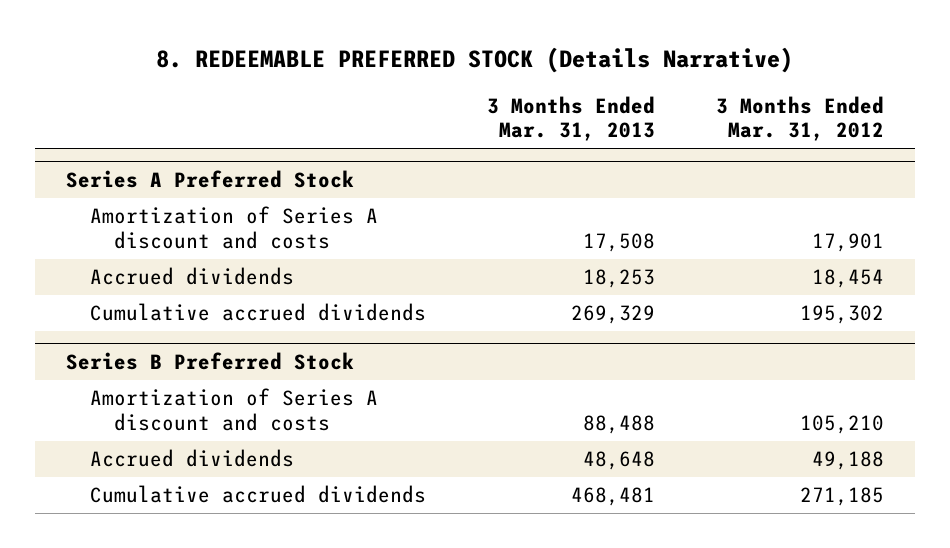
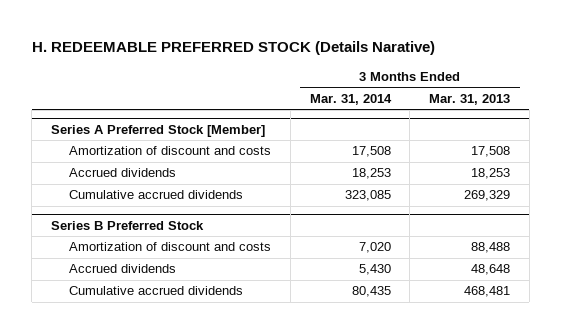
[155,46,793,73] 8. REDEEMABLE PREFERRED STOCK (Details Narrative) -> [31,41,435,56] H. REDEEMABLE PREFERRED STOCK (Details Narative)
[716,95,885,142] 3 Months Ended Mar. 31, 2012 -> none
none -> [309,93,392,105] Mar. 31, 2014
[65,169,354,188] Series A Preferred Stock -> [50,124,265,137] Series A Preferred Stock [Member]
[89,206,378,250] Amortization of Series A discount and costs -> [69,146,272,156] Amortization of discount and costs
[89,388,378,432] Amortization of Series A discount and costs -> [69,242,272,252] Amortization of discount and costs

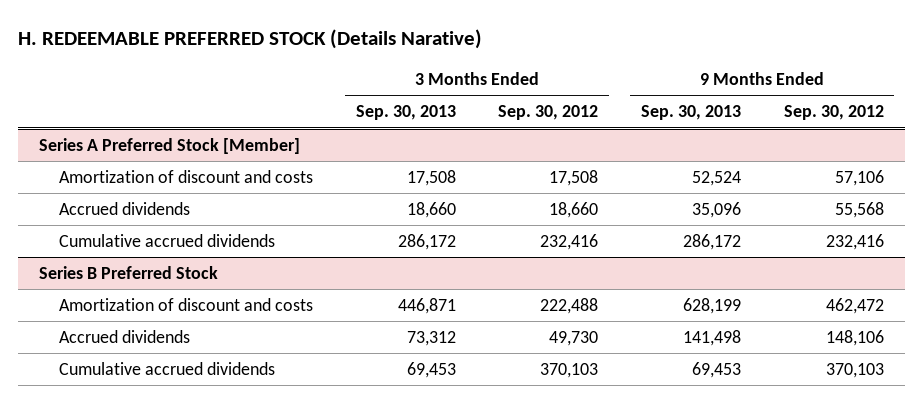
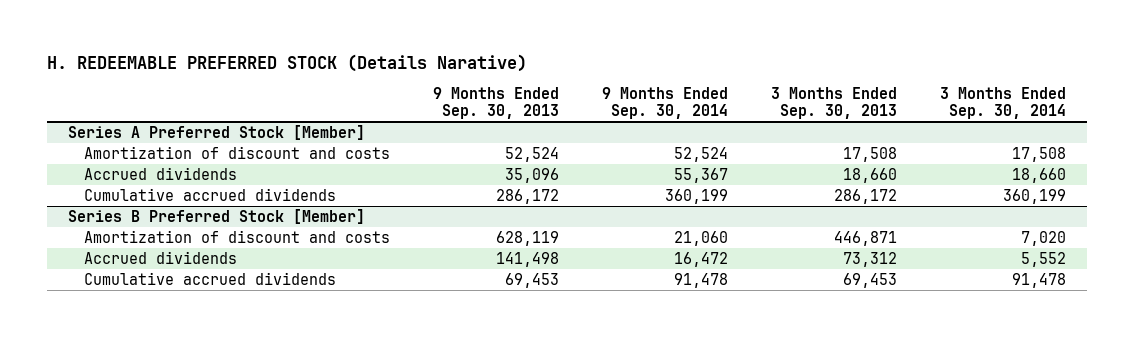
[498,105,599,121] Sep. 30, 2012 -> none
[783,105,884,121] Sep. 30, 2012 -> none
none -> [601,87,728,120] 9 Months Ended Sep. 30, 2014
none -> [939,87,1066,120] 3 Months Ended Sep. 30, 2014
[38,265,218,279] Series B Preferred Stock -> [68,208,366,224] Series B Preferred Stock [Member]
[683,297,742,314] 628,199 -> [495,230,559,246] 628,119

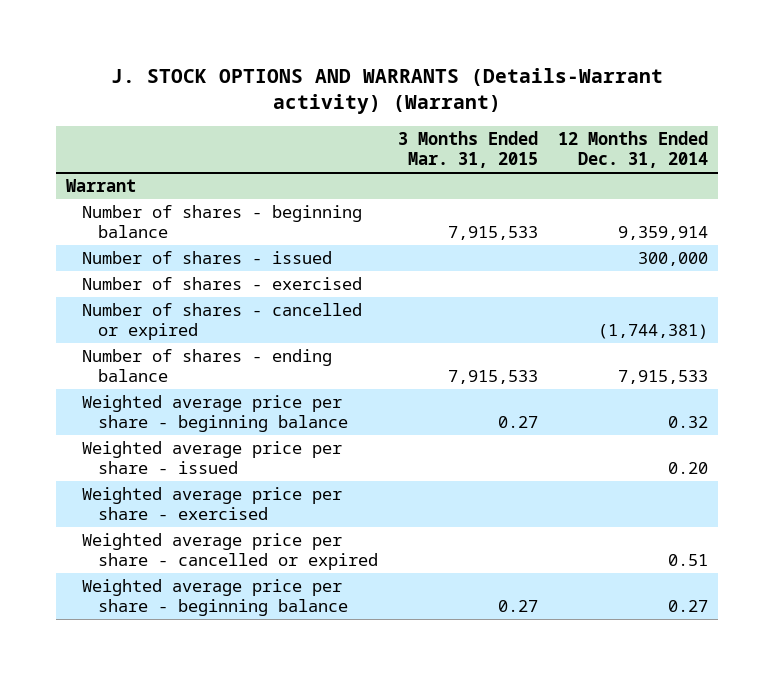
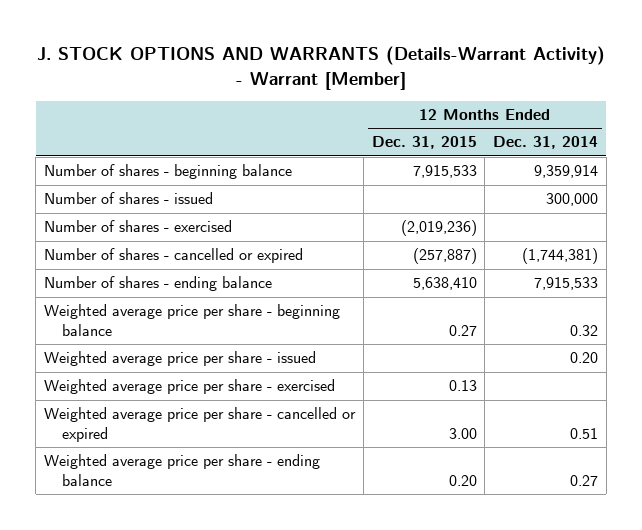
[111,67,664,114] J. STOCK OPTIONS AND WARRANTS (Details-Warrant activity) (Warrant) -> [37,46,606,90] J. STOCK OPTIONS AND WARRANTS (Details-Warrant Activity) - Warrant [Member]
[398,130,539,169] 3 Months Ended Mar. 31, 2015 -> none
none -> [371,136,477,150] Dec. 31, 2015
[66,179,137,193] Warrant -> none
[82,579,349,617] Weighted average price per share - beginning balance -> [44,454,321,486] Weighted average price per share - ending balance

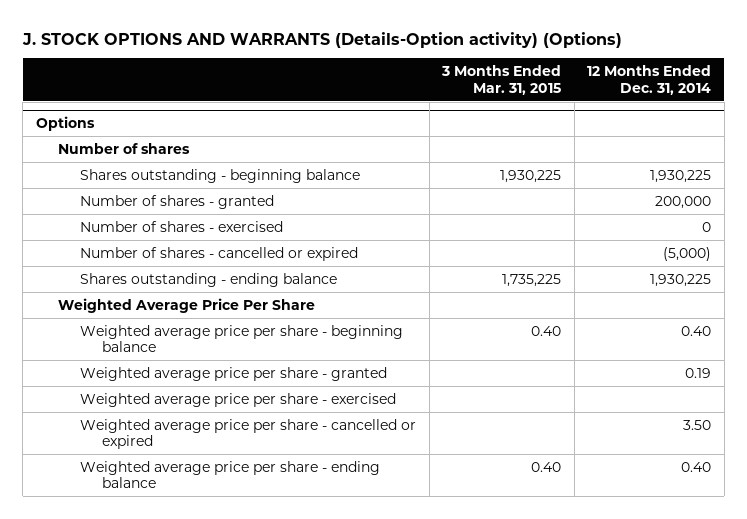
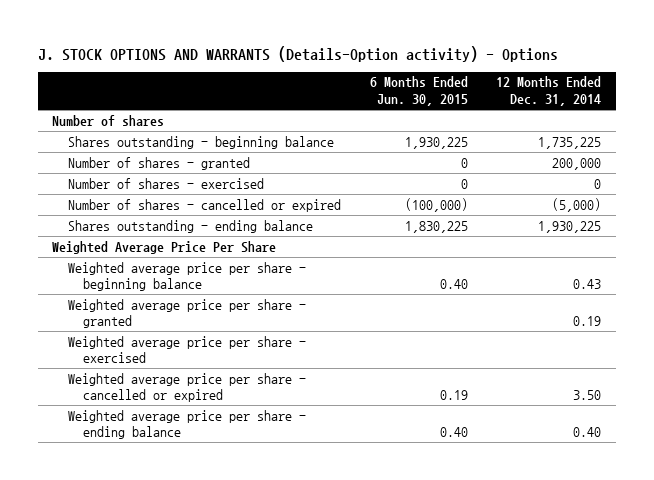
[21,31,622,48] J. STOCK OPTIONS AND WARRANTS (Details-Option activity) (Options) -> [37,45,558,62] J. STOCK OPTIONS AND WARRANTS (Details-Option activity) - Options
[441,65,562,95] 3 Months Ended Mar. 31, 2015 -> none
none -> [369,76,468,107] 6 Months Ended Jun. 30, 2015
[35,116,95,132] Options -> none
[650,169,712,183] 1,930,225 -> [538,136,602,149] 1,735,225
[681,325,712,336] 0.40 -> [573,279,602,290] 0.43

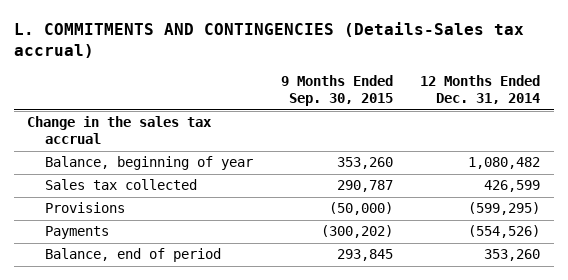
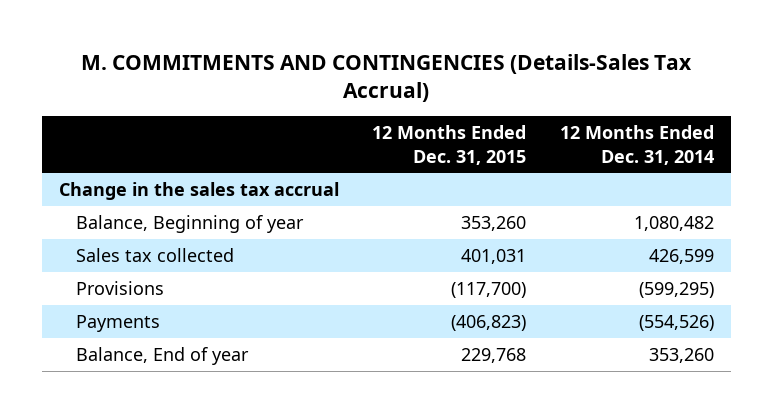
[13,21,524,59] L. COMMITMENTS AND CONTINGENCIES (Details-Sales tax accrual) -> [81,53,693,103] M. COMMITMENTS AND CONTINGENCIES (Details-Sales Tax Accrual)
[280,75,393,107] 9 Months Ended Sep. 30, 2015 -> none
none -> [372,125,527,165] 12 Months Ended Dec. 31, 2015
[45,156,254,171] Balance, beginning of year -> [76,214,305,233] Balance, Beginning of year
[45,248,222,263] Balance, end of period -> [76,346,250,365] Balance, End of year

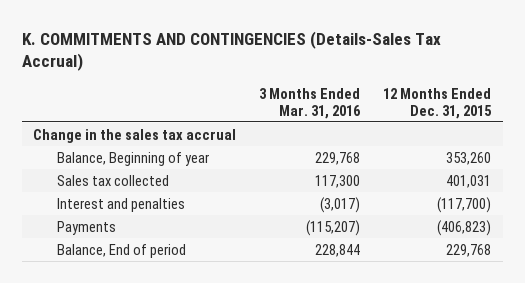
[81,53,693,103] M. COMMITMENTS AND CONTINGENCIES (Details-Sales Tax Accrual) -> [21,30,441,72] K. COMMITMENTS AND CONTINGENCIES (Details-Sales Tax Accrual)
[560,125,715,165] 12 Months Ended Dec. 31, 2014 -> none
none -> [259,87,362,119] 3 Months Ended Mar. 31, 2016
[76,280,165,295] Provisions -> [56,197,185,212] Interest and penalties
[76,346,250,365] Balance, End of year -> [56,243,186,258] Balance, End of period

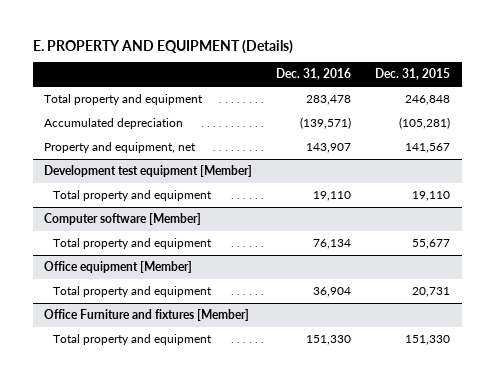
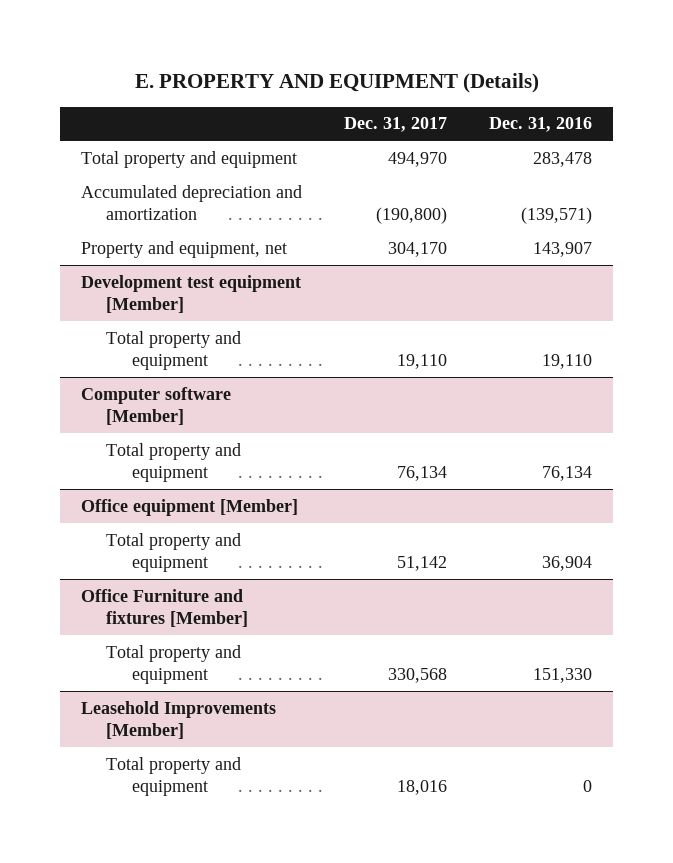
[375,68,451,81] Dec. 31, 2015 -> none
none -> [344,117,448,133] Dec. 31, 2017
[44,118,184,130] Accumulated depreciation -> [81,184,303,221] Accumulated depreciation and amortization
none -> [81,700,277,740] Leasehold Improvements [Member]
none -> [106,756,242,797] Total property and equipment

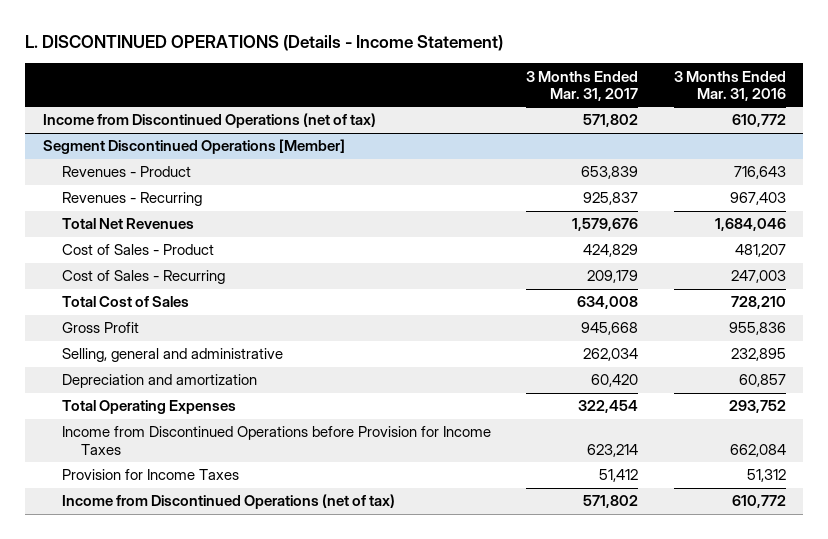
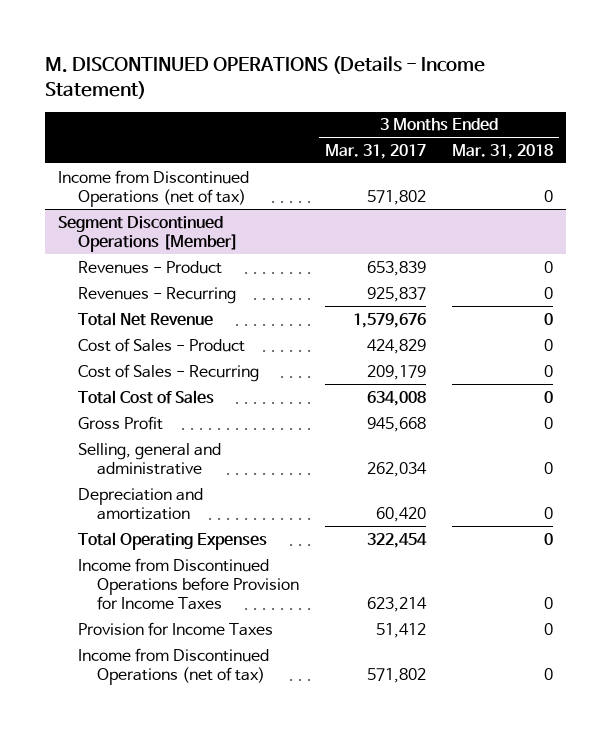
[25,35,504,52] L. DISCONTINUED OPERATIONS (Details - Income Statement) -> [45,55,486,99] M. DISCONTINUED OPERATIONS (Details - Income Statement)
[673,70,786,101] 3 Months Ended Mar. 31, 2016 -> none
none -> [451,144,553,160] Mar. 31, 2018
[61,218,194,230] Total Net Revenues -> [77,311,213,326] Total Net Revenue

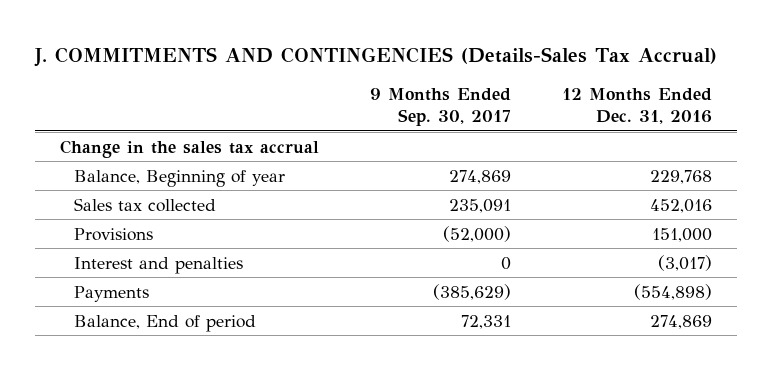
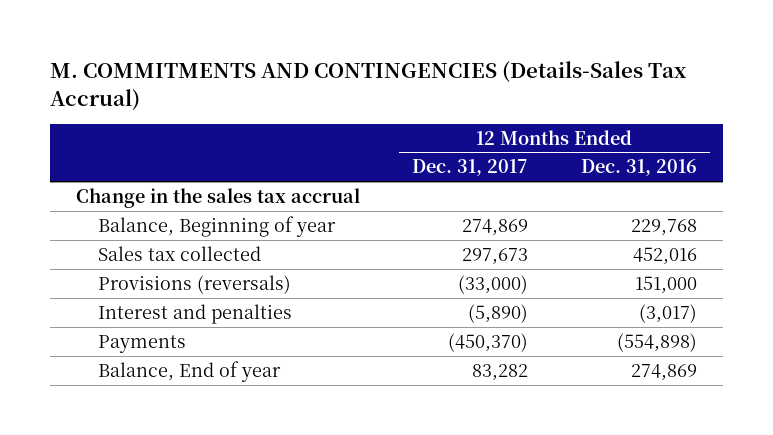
[33,46,717,67] J. COMMITMENTS AND CONTINGENCIES (Details-Sales Tax Accrual) -> [50,60,688,111] M. COMMITMENTS AND CONTINGENCIES (Details-Sales Tax Accrual)
[369,88,511,127] 9 Months Ended Sep. 30, 2017 -> none
none -> [412,159,529,177] Dec. 31, 2017
[73,227,153,241] Provisions -> [98,274,292,294] Provisions (reversals)
[73,314,256,332] Balance, End of period -> [98,360,282,382] Balance, End of year

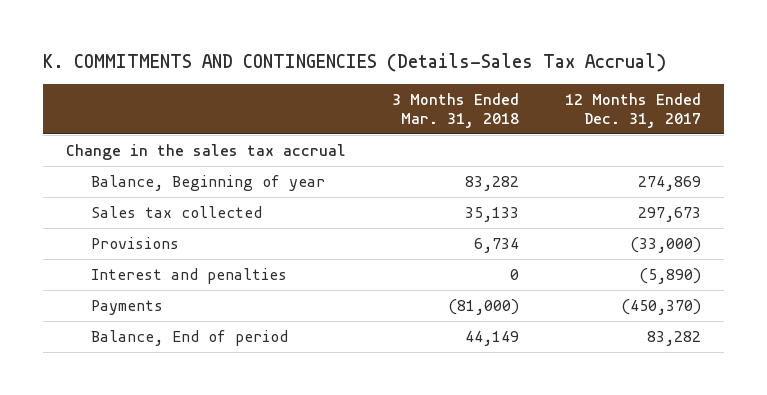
[50,60,688,111] M. COMMITMENTS AND CONTINGENCIES (Details-Sales Tax Accrual) -> [42,52,666,72] K. COMMITMENTS AND CONTINGENCIES (Details-Sales Tax Accrual)
[580,159,697,177] Dec. 31, 2016 -> none
none -> [392,93,520,128] 3 Months Ended Mar. 31, 2018
[98,274,292,294] Provisions (reversals) -> [90,237,179,250] Provisions
[98,360,282,382] Balance, End of year -> [90,330,288,347] Balance, End of period

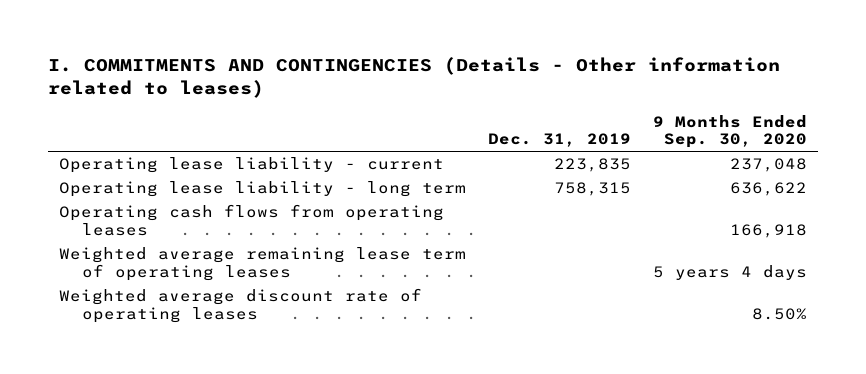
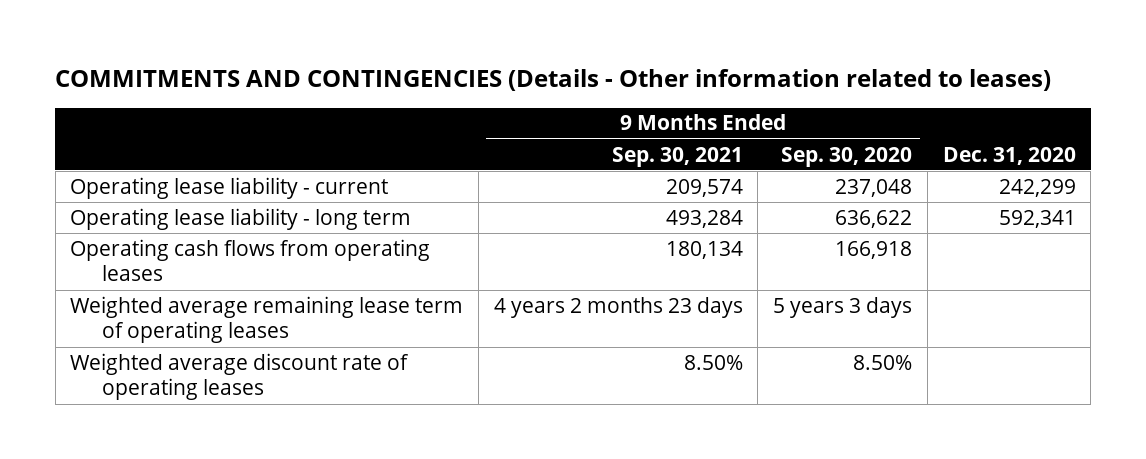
[48,57,781,99] I. COMMITMENTS AND CONTINGENCIES (Details - Other information related to leases) -> [55,68,1052,91] COMMITMENTS AND CONTINGENCIES (Details - Other information related to leases)
[488,133,632,148] Dec. 31, 2019 -> none
none -> [611,146,743,167] Sep. 30, 2021
none -> [942,146,1076,165] Dec. 31, 2020
[652,265,807,281] 5 years 4 days -> [773,296,913,318] 5 years 3 days

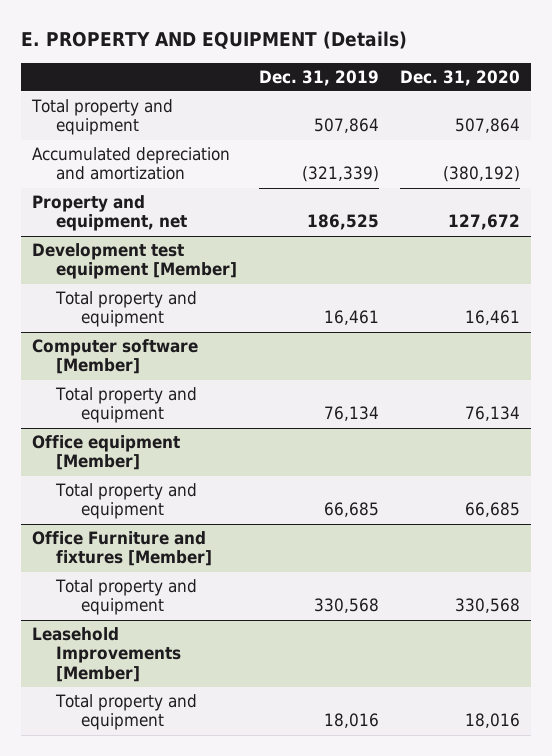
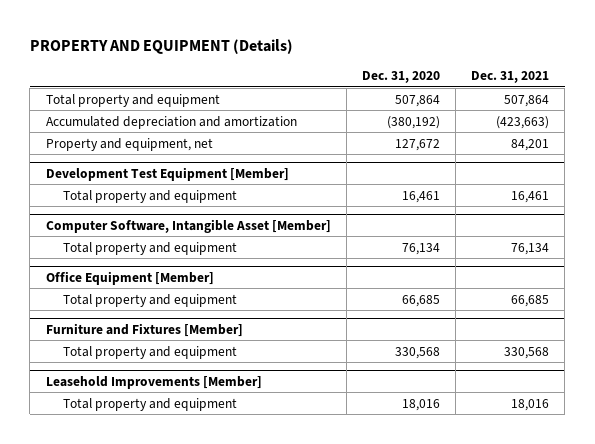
[21,31,408,50] E. PROPERTY AND EQUIPMENT (Details) -> [29,39,293,55] PROPERTY AND EQUIPMENT (Details)
[258,69,379,86] Dec. 31, 2019 -> none
none -> [471,71,550,84] Dec. 31, 2021
[31,242,238,280] Development test equipment [Member] -> [45,166,289,181] Development Test Equipment [Member]
[31,338,198,375] Computer software [Member] -> [45,218,331,233] Computer Software, Intangible Asset [Member]
[31,434,180,471] Office equipment [Member] -> [45,270,214,285] Office Equipment [Member]
[31,530,213,567] Office Furniture and fixtures [Member] -> [45,322,243,337] Furniture and Fixtures [Member]

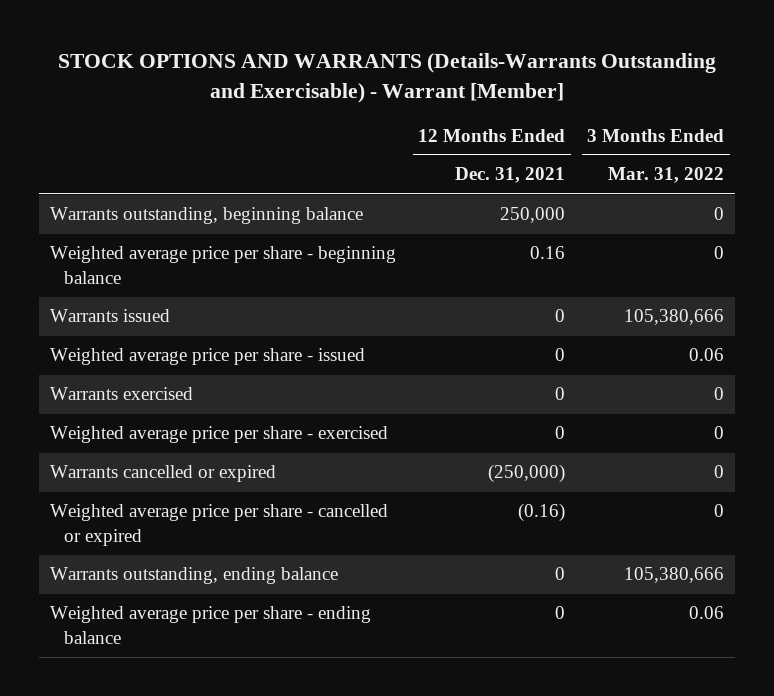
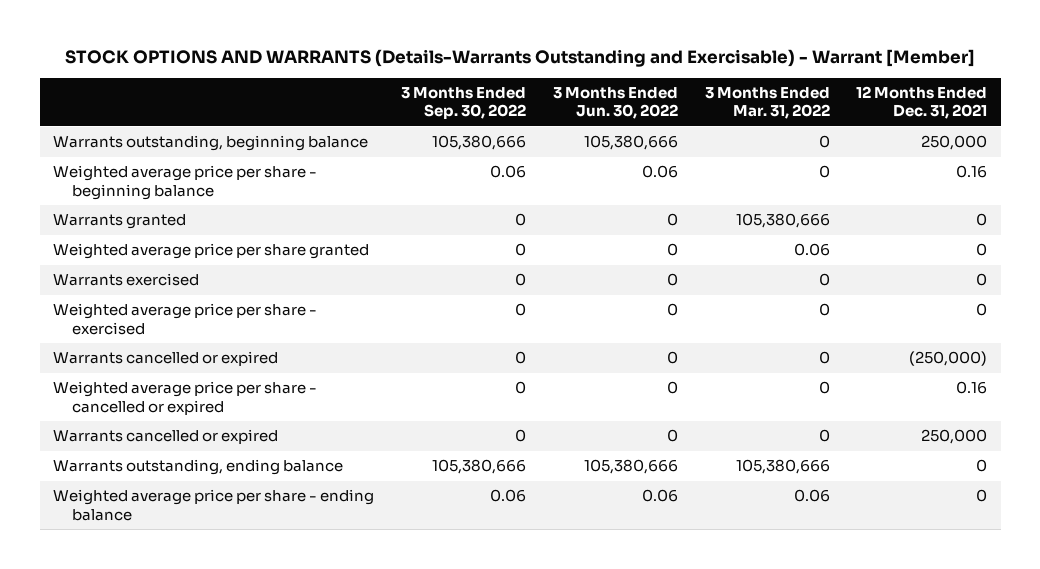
none -> [400,86,526,120] 3 Months Ended Sep. 30, 2022
none -> [552,86,678,120] 3 Months Ended Jun. 30, 2022
[49,309,170,323] Warrants issued -> [52,214,186,230] Warrants granted
[49,348,365,366] Weighted average price per share - issued -> [52,243,369,260] Weighted average price per share granted
[518,503,566,523] (0.16) -> [956,381,988,395] 0.16
none -> [52,429,278,445] Warrants cancelled or expired

